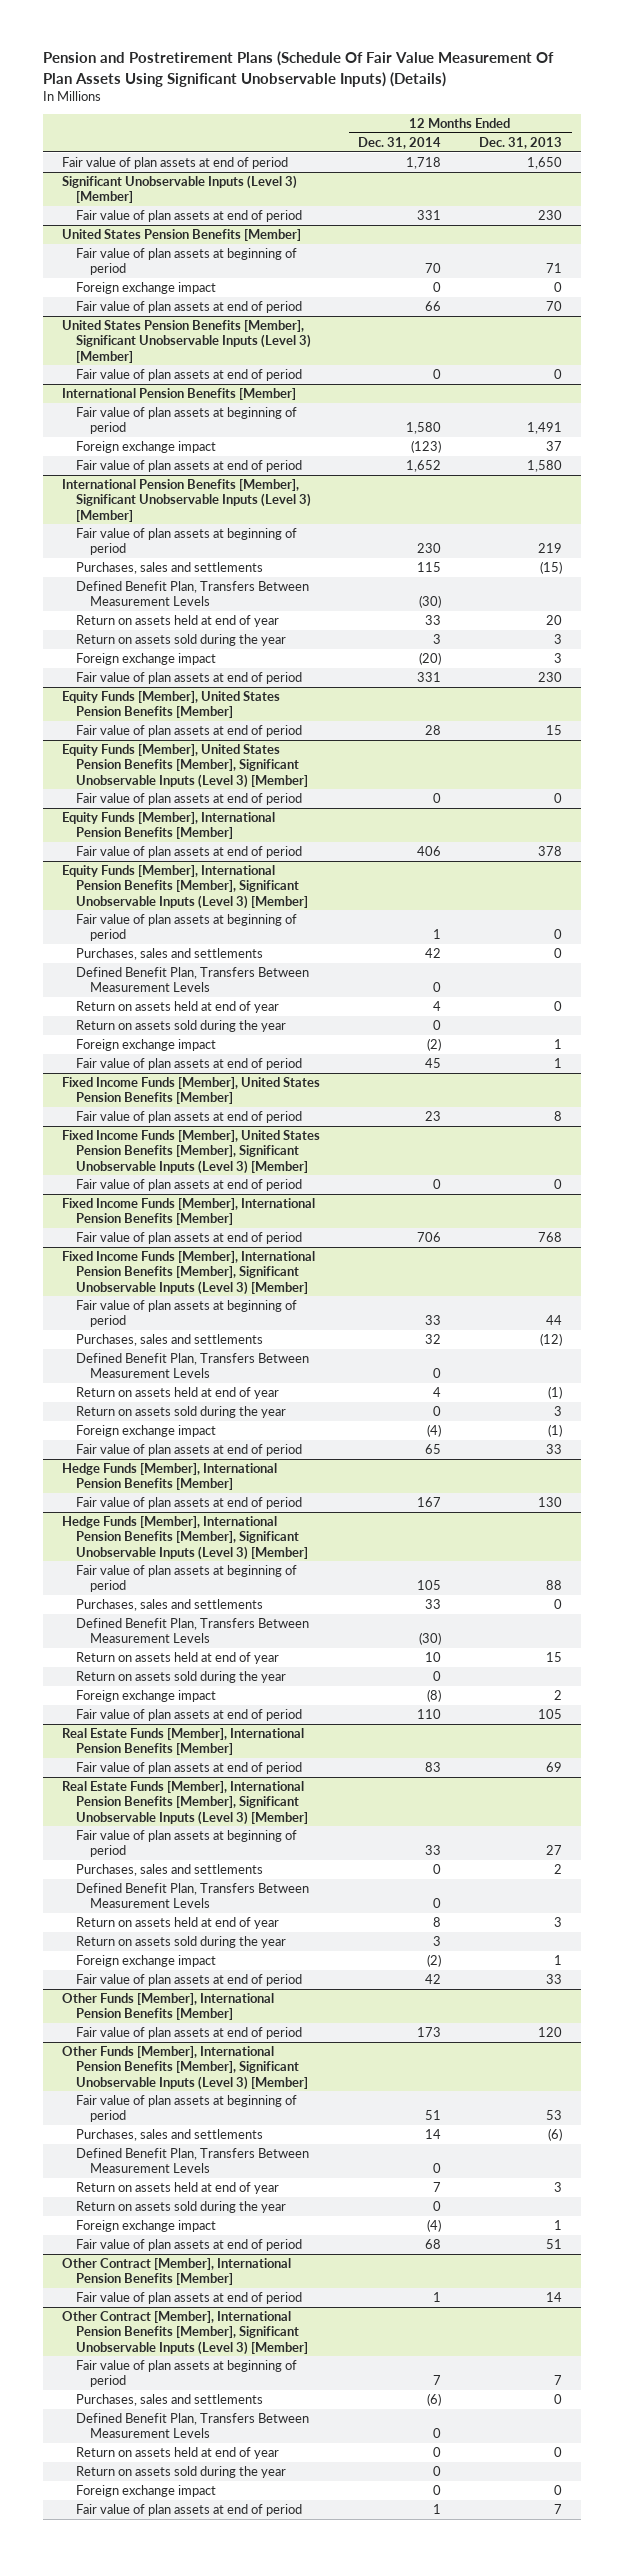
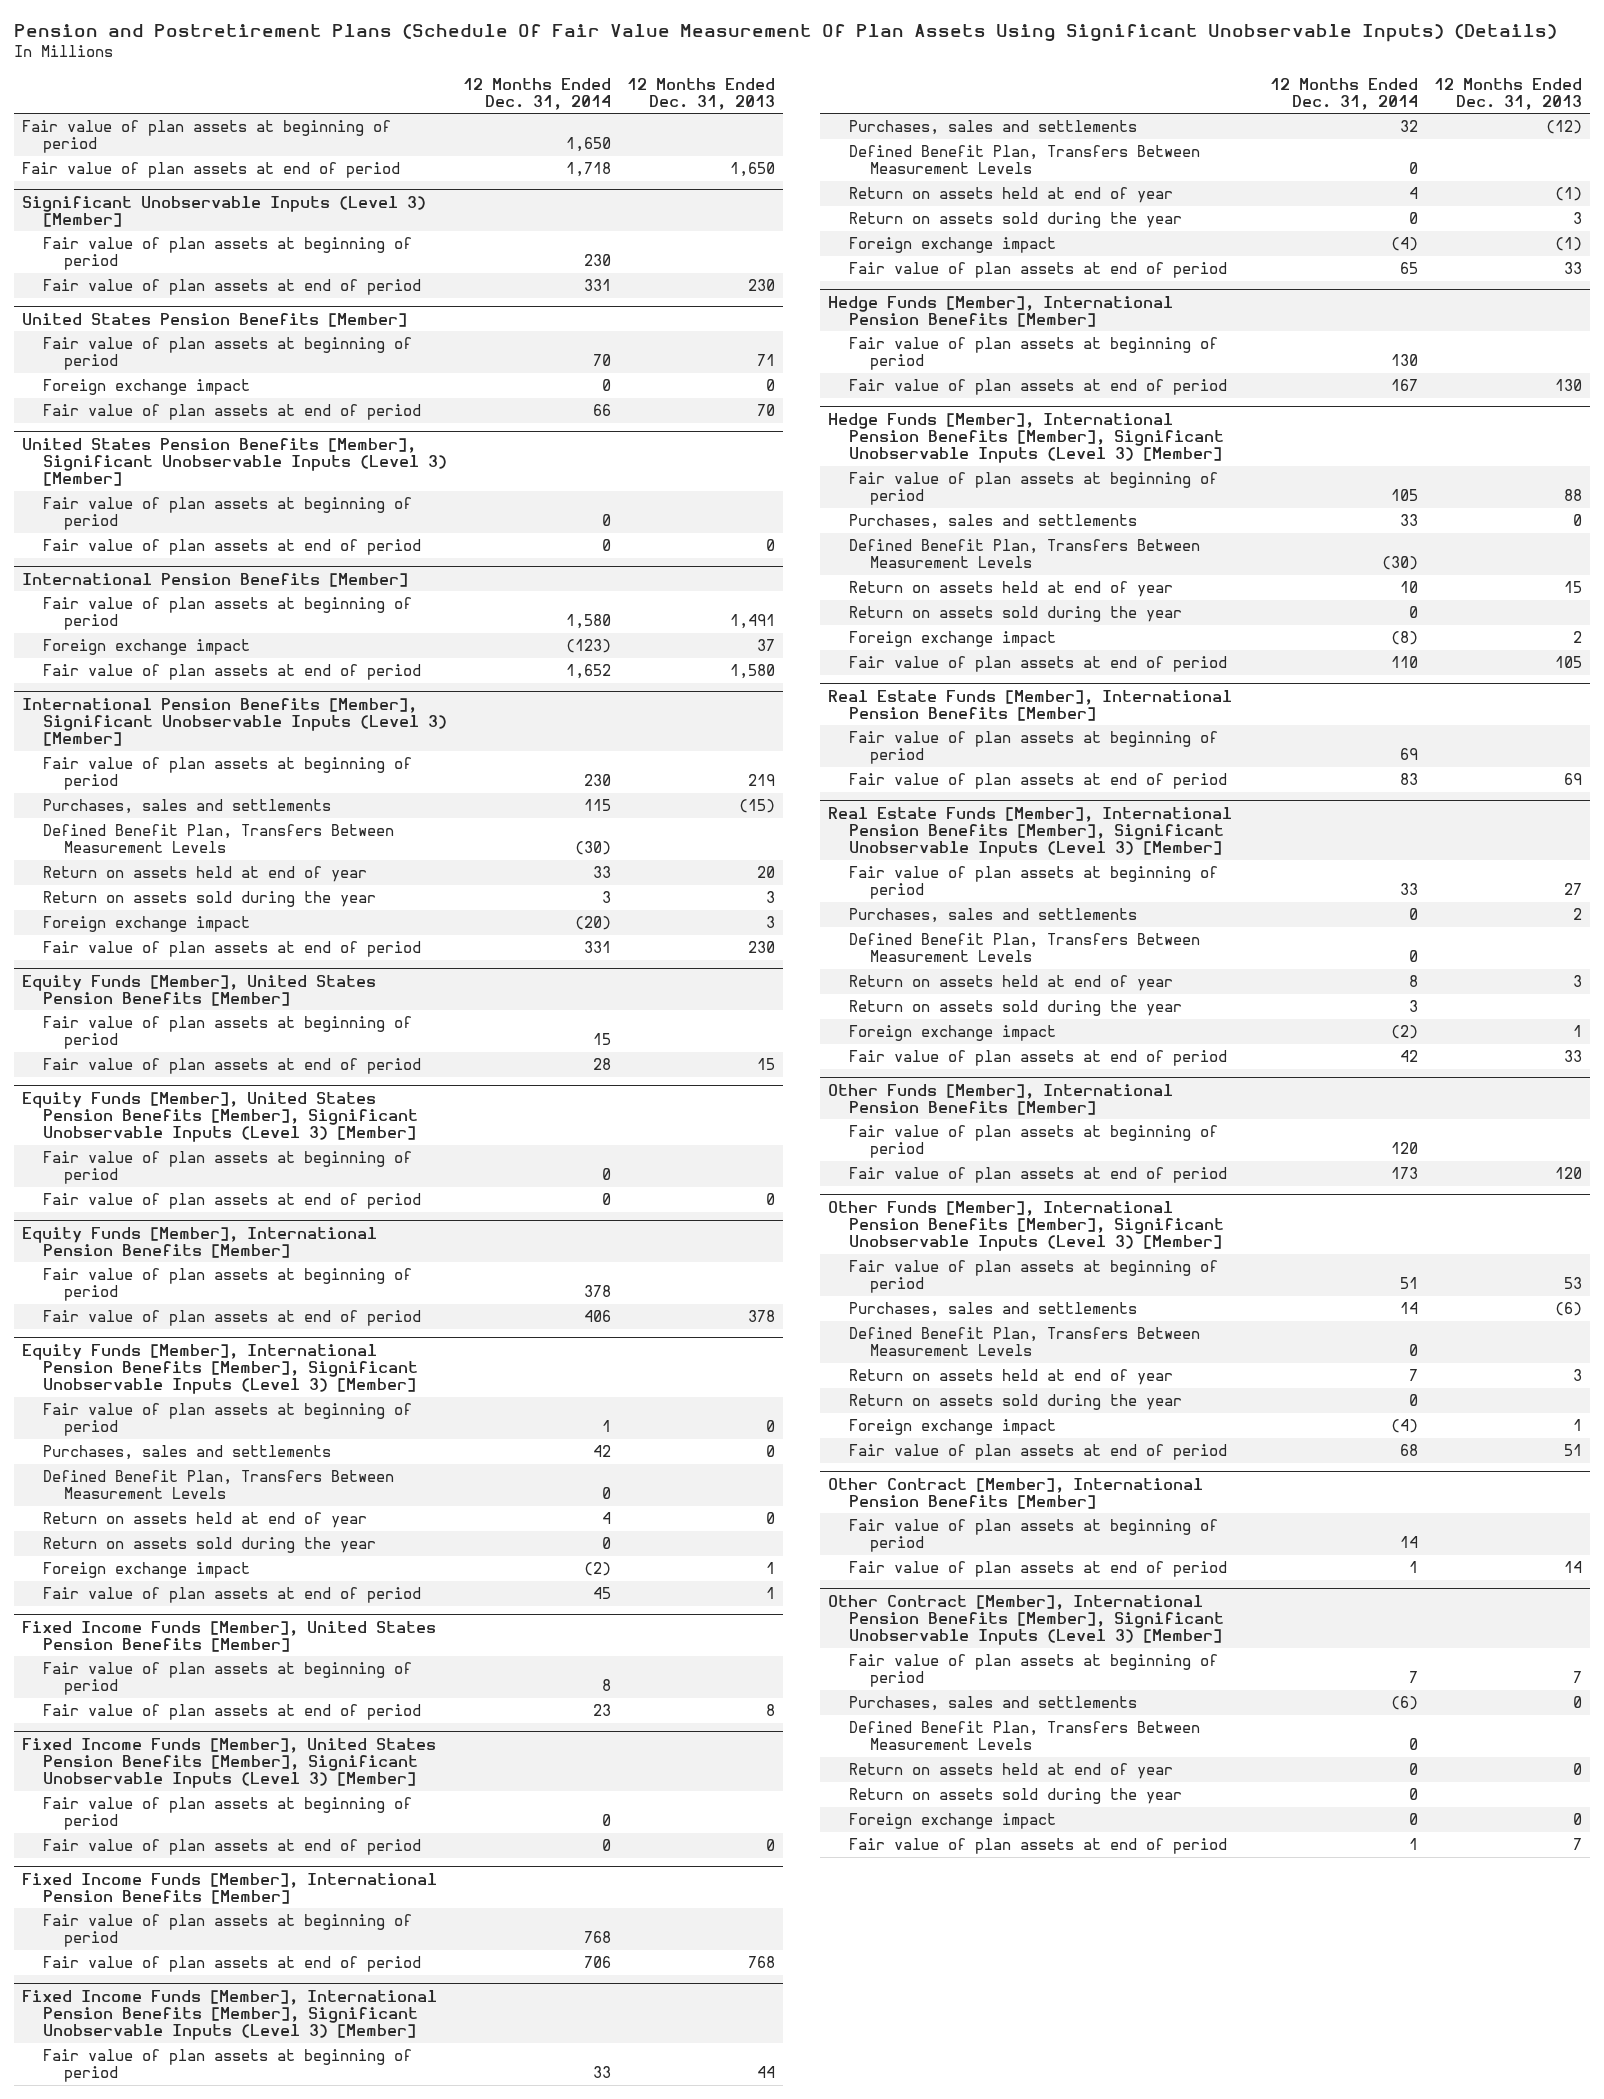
none -> [21,119,391,154] Fair value of plan assets at beginning of period
none -> [42,236,412,271] Fair value of plan assets at beginning of period
none -> [42,496,412,531] Fair value of plan assets at beginning of period
none -> [42,1015,412,1050] Fair value of plan assets at beginning of period
none -> [42,1150,412,1185] Fair value of plan assets at beginning of period
none -> [42,1267,412,1302] Fair value of plan assets at beginning of period
none -> [42,1661,412,1696] Fair value of plan assets at beginning of period
none -> [42,1796,412,1831] Fair value of plan assets at beginning of period
none -> [42,1913,412,1948] Fair value of plan assets at beginning of period
none -> [849,336,1219,371] Fair value of plan assets at beginning of period
none -> [849,730,1219,765] Fair value of plan assets at beginning of period
none -> [849,1124,1219,1159] Fair value of plan assets at beginning of period
none -> [849,1518,1219,1553] Fair value of plan assets at beginning of period

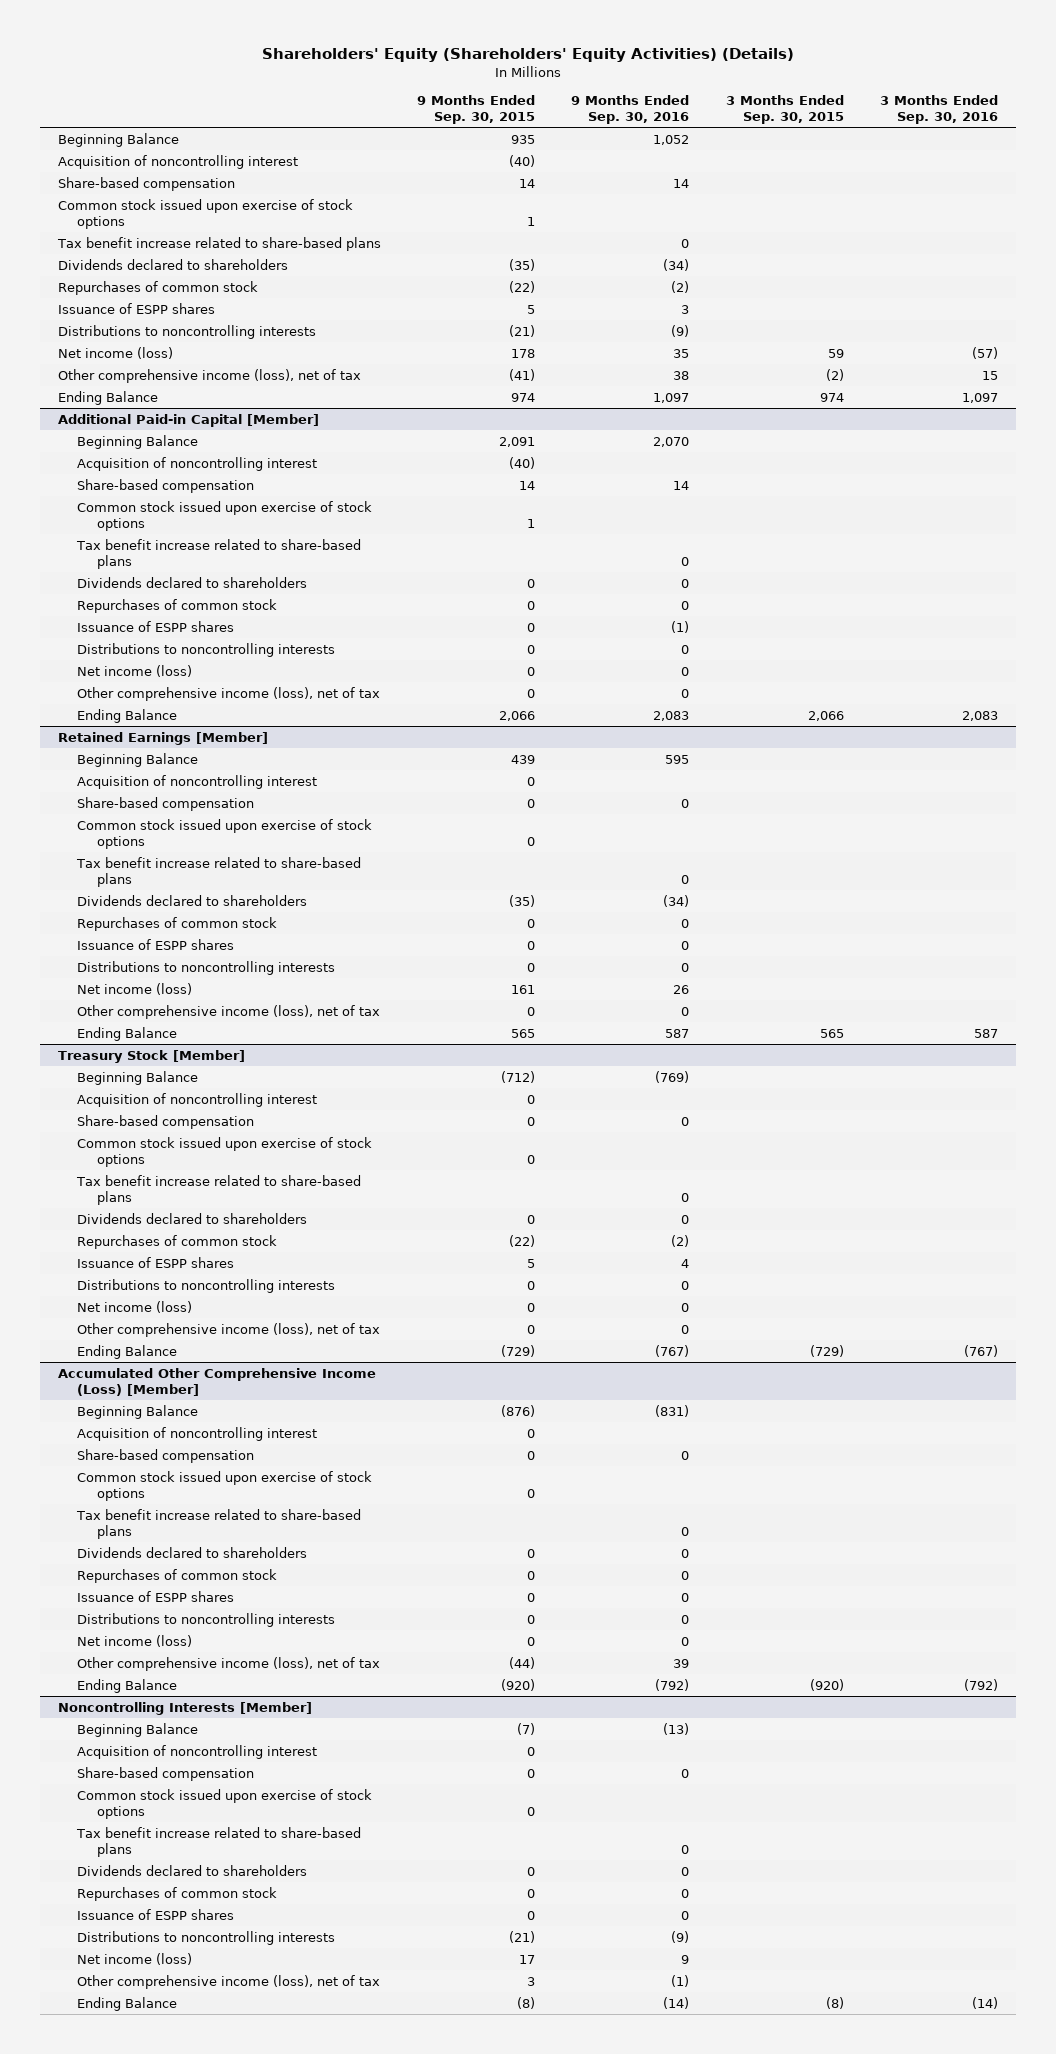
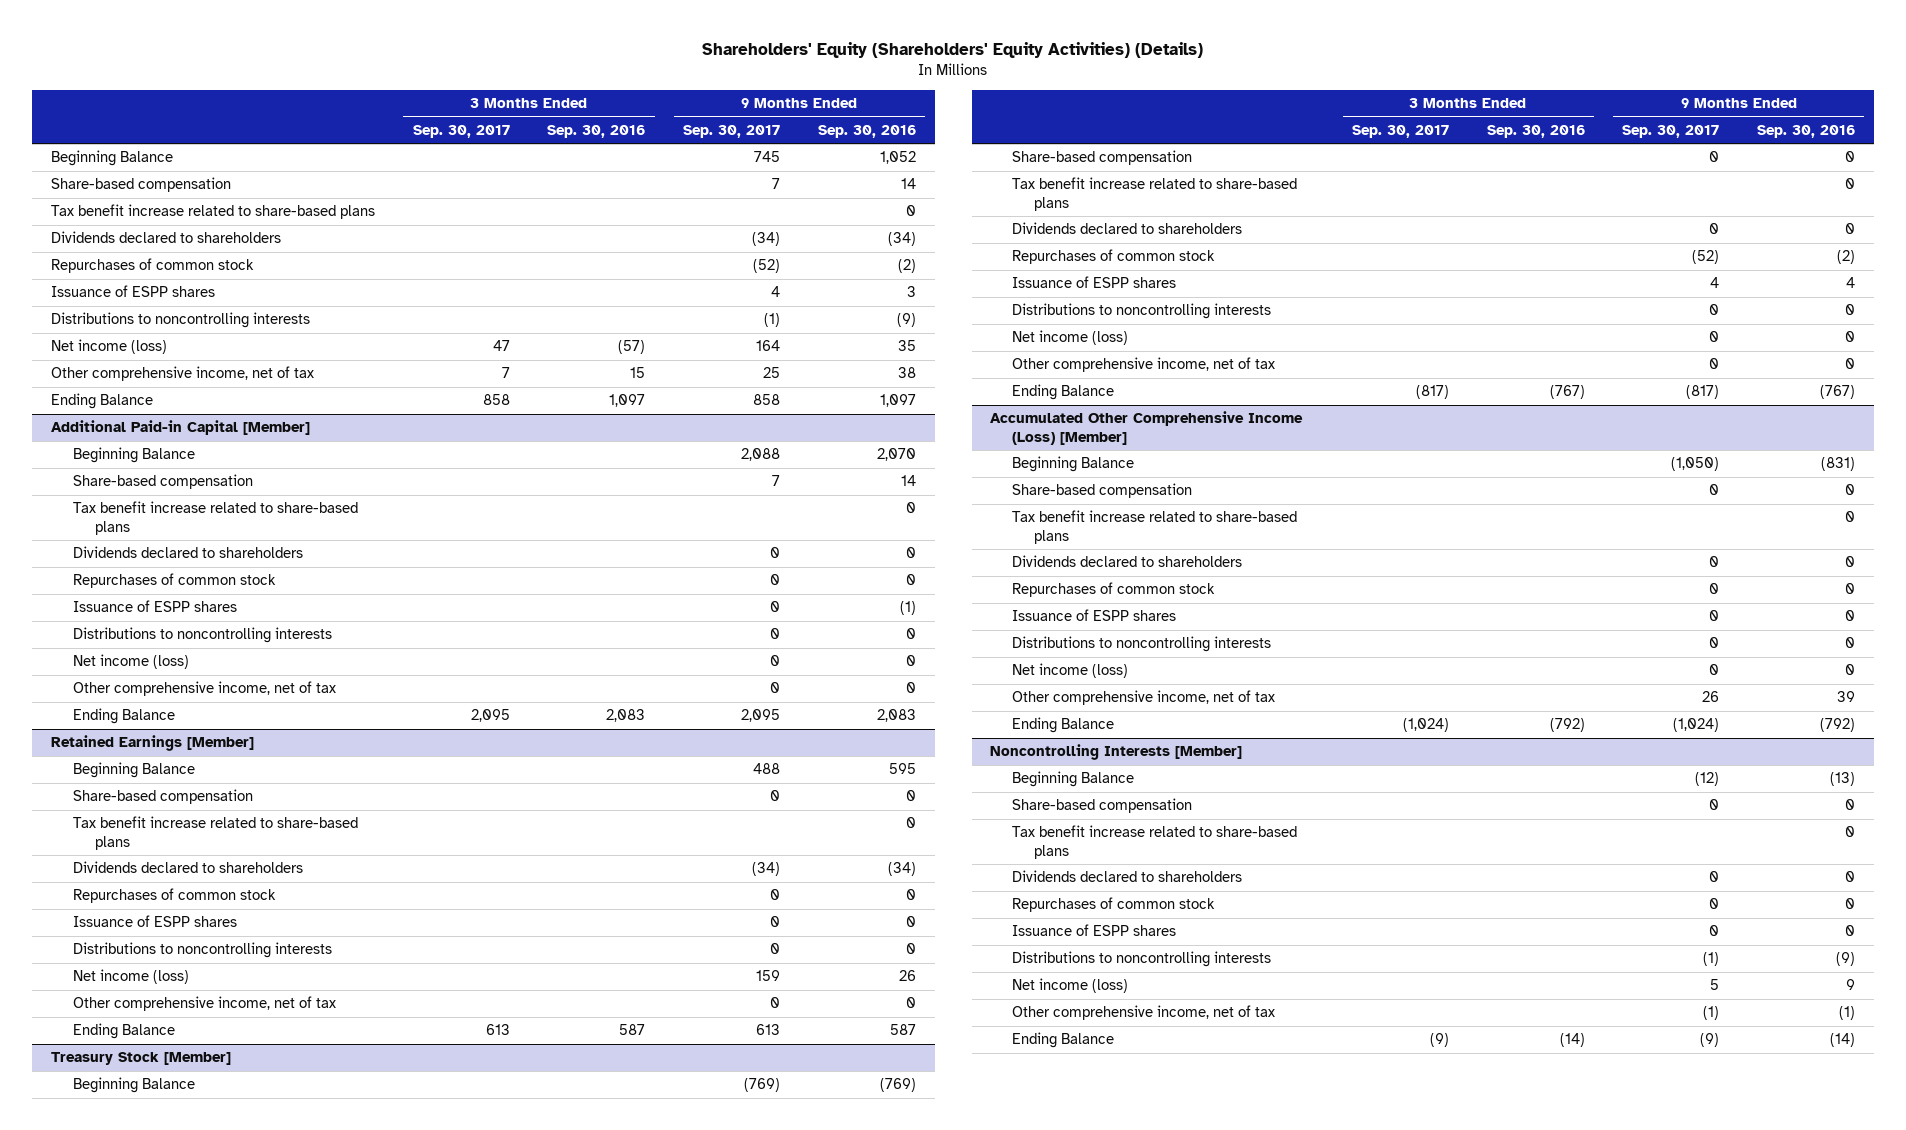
[417,94,536,124] 9 Months Ended Sep. 30, 2015 -> none
[725,94,844,124] 3 Months Ended Sep. 30, 2015 -> none
none -> [412,125,510,139] Sep. 30, 2017
none -> [683,125,781,139] Sep. 30, 2017
[58,154,299,169] Acquisition of noncontrolling interest -> none
[58,198,354,229] Common stock issued upon exercise of stock options -> none
[58,368,362,383] Other comprehensive income (loss), net of tax -> [51,366,315,382] Other comprehensive income, net of tax
[77,456,318,471] Acquisition of noncontrolling interest -> none
[77,500,373,531] Common stock issued upon exercise of stock options -> none
[77,686,381,701] Other comprehensive income (loss), net of tax -> [73,681,337,697] Other comprehensive income, net of tax
[77,774,318,789] Acquisition of noncontrolling interest -> none
[77,818,373,849] Common stock issued upon exercise of stock options -> none
[77,1004,381,1019] Other comprehensive income (loss), net of tax -> [73,996,337,1012] Other comprehensive income, net of tax
[77,1092,318,1107] Acquisition of noncontrolling interest -> none
[77,1136,373,1167] Common stock issued upon exercise of stock options -> none
[77,1322,381,1337] Other comprehensive income (loss), net of tax -> [1012,357,1276,373] Other comprehensive income, net of tax
[77,1426,318,1441] Acquisition of noncontrolling interest -> none
[77,1470,373,1501] Common stock issued upon exercise of stock options -> none
[77,1656,381,1671] Other comprehensive income (loss), net of tax -> [1012,690,1276,706] Other comprehensive income, net of tax
[77,1744,318,1759] Acquisition of noncontrolling interest -> none
[77,1788,373,1819] Common stock issued upon exercise of stock options -> none
[77,1974,381,1989] Other comprehensive income (loss), net of tax -> [1012,1005,1276,1021] Other comprehensive income, net of tax

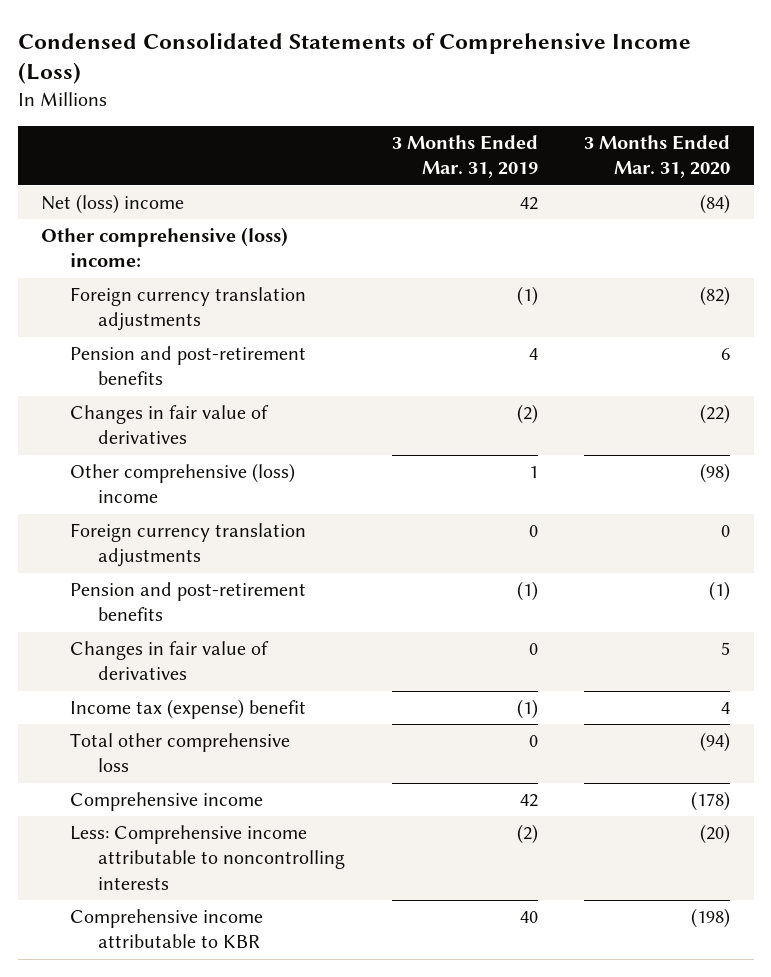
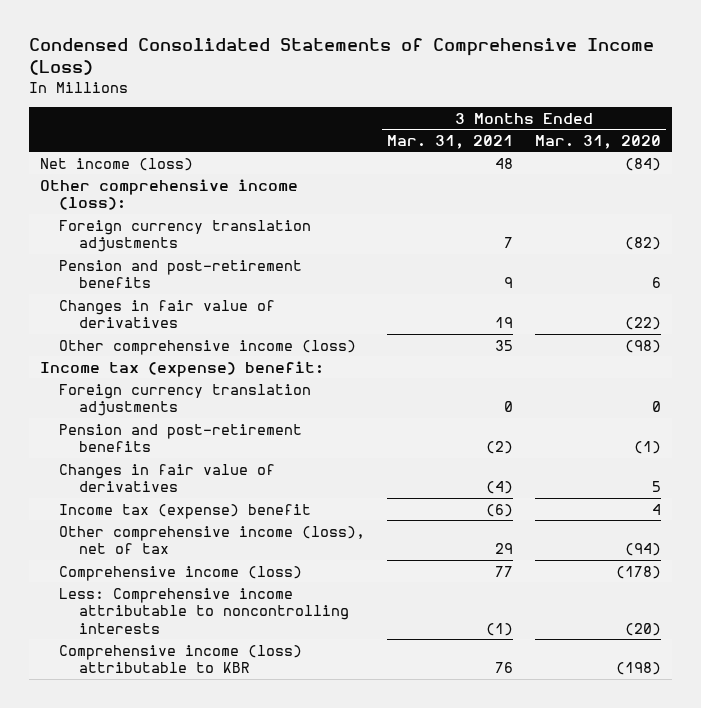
[391,135,538,179] 3 Months Ended Mar. 31, 2019 -> none
none -> [386,134,513,149] Mar. 31, 2021
[41,194,185,215] Net (loss) income -> [39,157,193,171] Net income (loss)
[41,227,289,268] Other comprehensive (loss) income: -> [39,178,298,211] Other comprehensive income (loss):
[69,463,295,504] Other comprehensive (loss) income -> [59,339,357,355] Other comprehensive income (loss)
none -> [39,360,324,377] Income tax (expense) benefit:
[69,733,290,773] Total other comprehensive loss -> [59,525,366,555] Other comprehensive income (loss), net of tax
[69,792,263,812] Comprehensive income -> [59,565,303,581] Comprehensive income (loss)
[69,909,263,949] Comprehensive income attributable to KBR -> [59,644,303,674] Comprehensive income (loss) attributable to KBR

